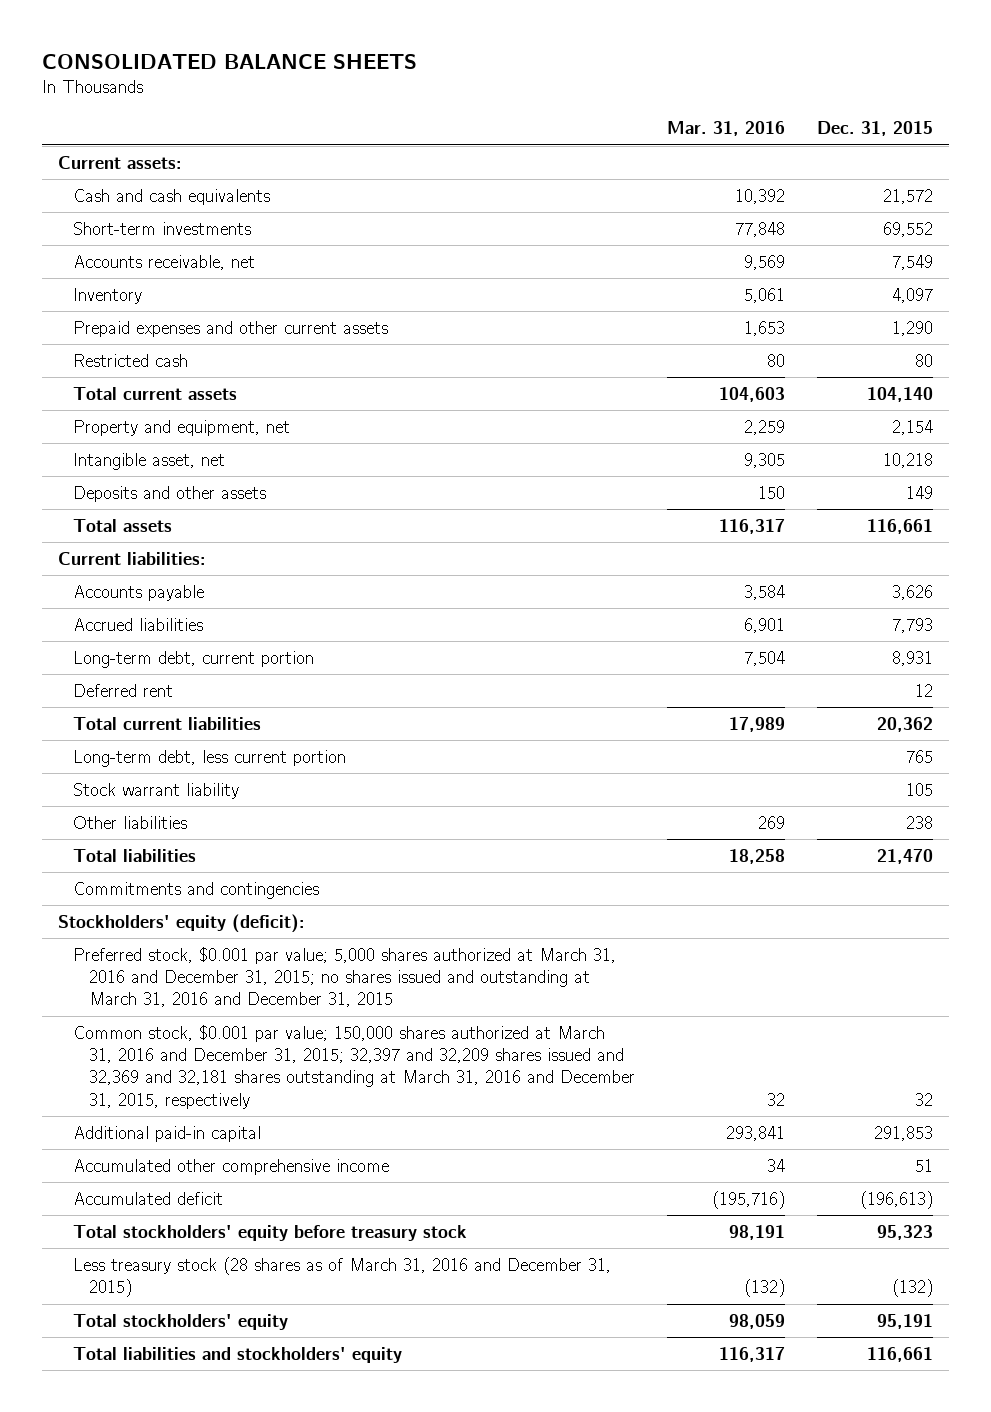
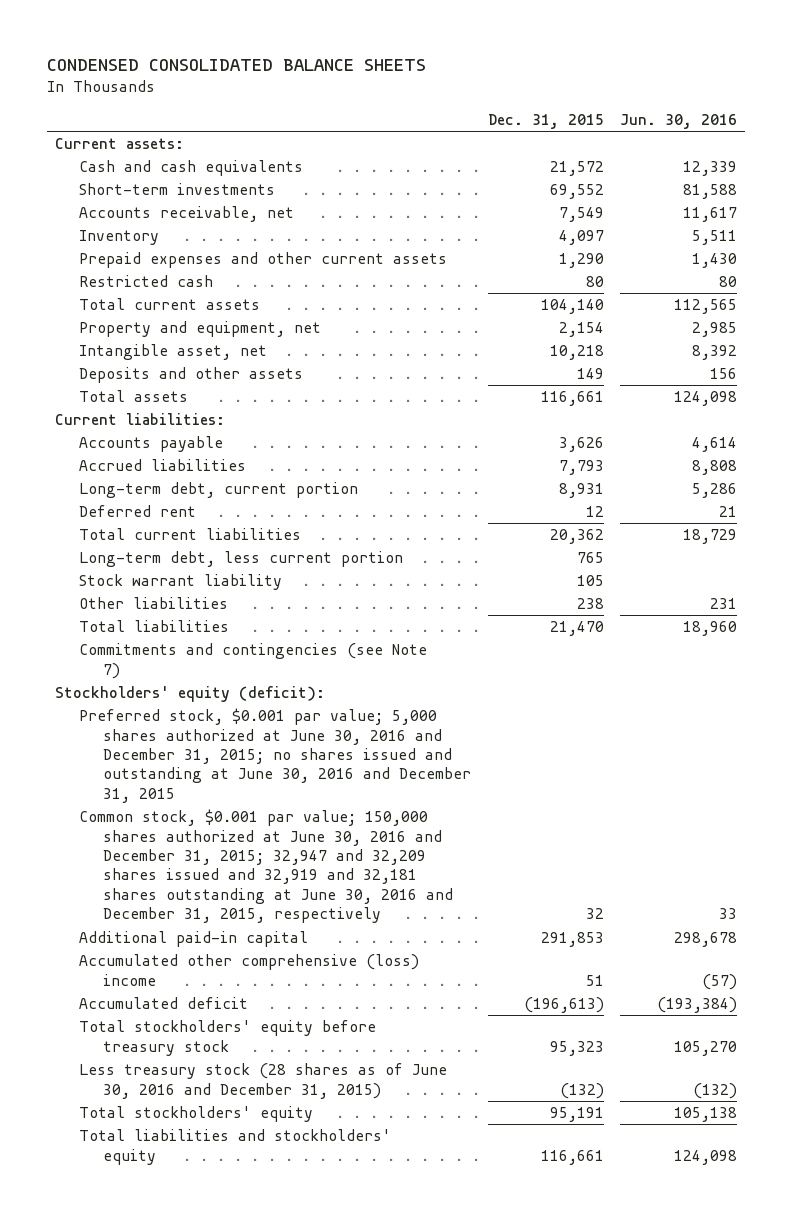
[41,54,417,70] CONSOLIDATED BALANCE SHEETS -> [46,58,426,71] CONDENSED CONSOLIDATED BALANCE SHEETS
[666,121,785,137] Mar. 31, 2016 -> none
none -> [619,113,737,129] Jun. 30, 2016
[73,881,320,899] Commitments and contingencies -> [79,643,428,679] Commitments and contingencies (see Note 7)
[73,946,617,1008] Preferred stock, $0.001 par value; 5,000 shares authorized at March 31, 2016 and December 31, 2015; no shares issued and outstanding at March 31, 2016 and December 31, 2015 -> [79,708,472,803] Preferred stock, $0.001 par value; 5,000 shares authorized at June 30, 2016 and December 31, 2015; no shares issued and outstanding at June 30, 2016 and December 31, 2015
[73,1024,636,1109] Common stock, $0.001 par value; 150,000 shares authorized at March 31, 2016 and December 31, 2015; 32,397 and 32,209 shares issued and 32,369 and 32,181 shares outstanding at March 31, 2016 and December 31, 2015, respectively -> [79,809,454,924] Common stock, $0.001 par value; 150,000 shares authorized at June 30, 2016 and December 31, 2015; 32,947 and 32,209 shares issued and 32,919 and 32,181 shares outstanding at June 30, 2016 and December 31, 2015, respectively
[73,1158,390,1175] Accumulated other comprehensive income -> [79,954,420,986] Accumulated other comprehensive (loss) income
[73,1256,612,1298] Less treasury stock (28 shares as of March 31, 2016 and December 31, 2015) -> [79,1063,448,1099] Less treasury stock (28 shares as of June 30, 2016 and December 31, 2015)

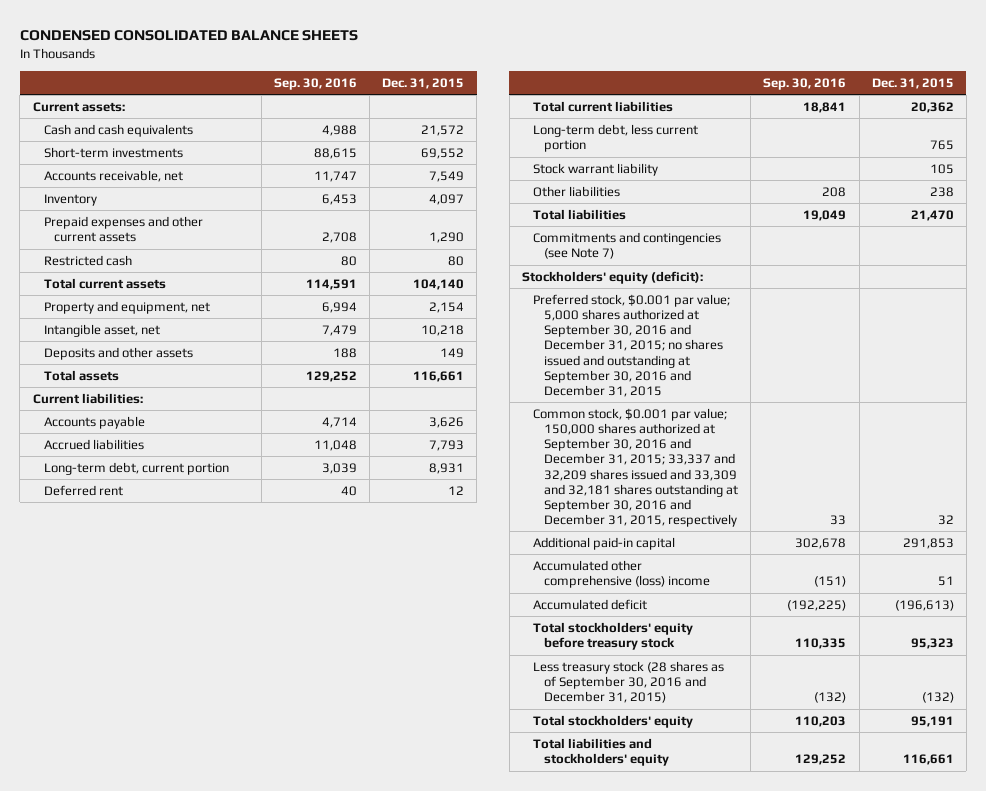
[619,113,737,129] Jun. 30, 2016 -> none
none -> [273,77,357,90] Sep. 30, 2016
[79,708,472,803] Preferred stock, $0.001 par value; 5,000 shares authorized at June 30, 2016 and December 31, 2015; no shares issued and outstanding at June 30, 2016 and December 31, 2015 -> [533,293,731,397] Preferred stock, $0.001 par value; 5,000 shares authorized at September 30, 2016 and December 31, 2015; no shares issued and outstanding at September 30, 2016 and December 31, 2015
[79,809,454,924] Common stock, $0.001 par value; 150,000 shares authorized at June 30, 2016 and December 31, 2015; 32,947 and 32,209 shares issued and 32,919 and 32,181 shares outstanding at June 30, 2016 and December 31, 2015, respectively -> [533,407,739,527] Common stock, $0.001 par value; 150,000 shares authorized at September 30, 2016 and December 31, 2015; 33,337 and 32,209 shares issued and 33,309 and 32,181 shares outstanding at September 30, 2016 and December 31, 2015, respectively
[79,1063,448,1099] Less treasury stock (28 shares as of June 30, 2016 and December 31, 2015) -> [533,660,725,704] Less treasury stock (28 shares as of September 30, 2016 and December 31, 2015)

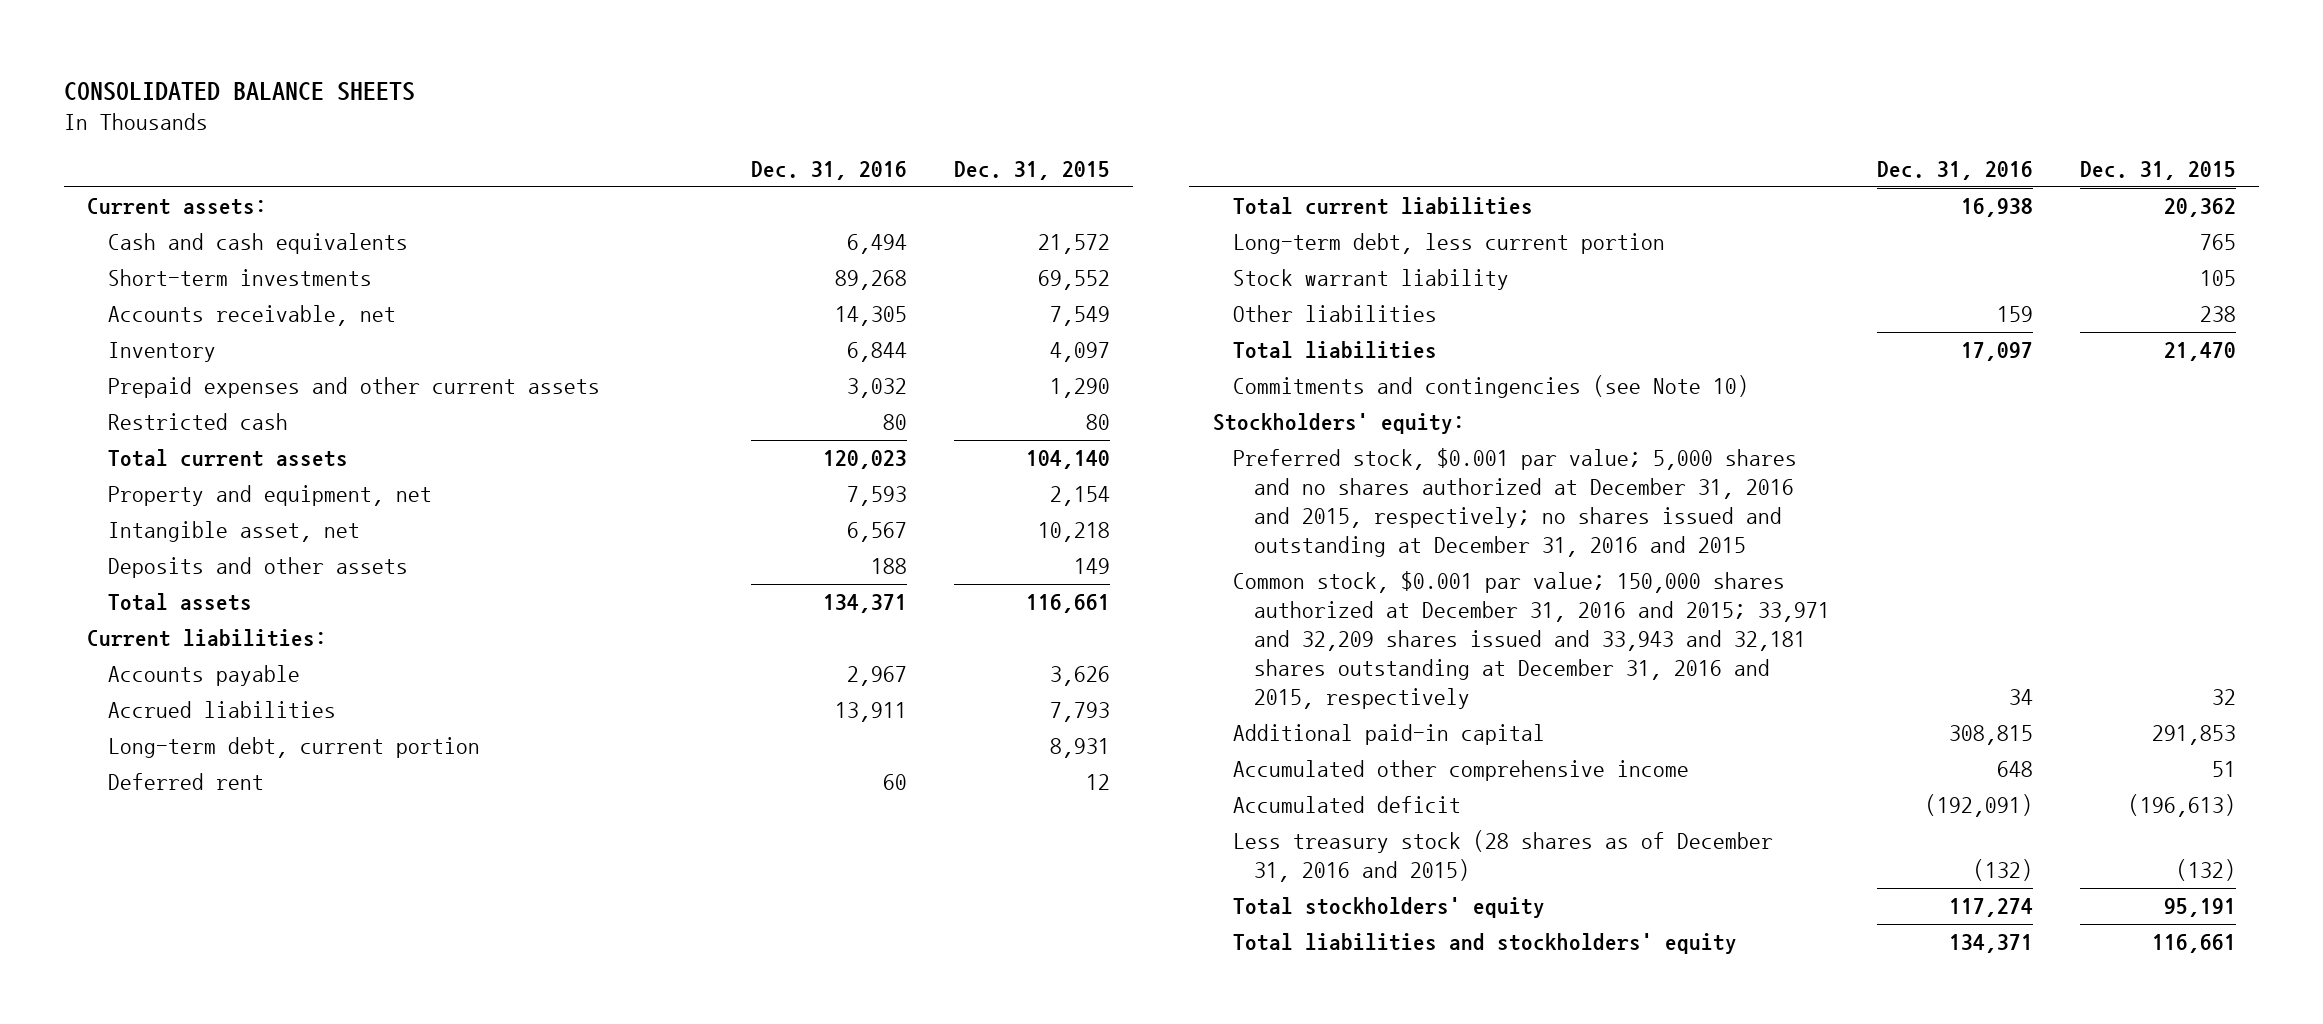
[19,30,358,42] CONDENSED CONSOLIDATED BALANCE SHEETS -> [63,81,415,101] CONSOLIDATED BALANCE SHEETS
[273,77,357,90] Sep. 30, 2016 -> none
none -> [751,161,908,181] Dec. 31, 2016
[533,231,722,260] Commitments and contingencies (see Note 7) -> [1233,375,1750,399] Commitments and contingencies (see Note 10)
[522,270,704,284] Stockholders' equity (deficit): -> [1212,413,1465,435] Stockholders' equity:
[533,293,731,397] Preferred stock, $0.001 par value; 5,000 shares authorized at September 30, 2016 and December 31, 2015; no shares issued and outstanding at September 30, 2016 and December 31, 2015 -> [1233,448,1798,558] Preferred stock, $0.001 par value; 5,000 shares and no shares authorized at December 31, 2016 and 2015, respectively; no shares issued and outstanding at December 31, 2016 and 2015
[533,407,739,527] Common stock, $0.001 par value; 150,000 shares authorized at September 30, 2016 and December 31, 2015; 33,337 and 32,209 shares issued and 33,309 and 32,181 shares outstanding at September 30, 2016 and December 31, 2015, respectively -> [1233,571,1831,710] Common stock, $0.001 par value; 150,000 shares authorized at December 31, 2016 and 2015; 33,971 and 32,209 shares issued and 33,943 and 32,181 shares outstanding at December 31, 2016 and 2015, respectively
[533,559,711,589] Accumulated other comprehensive (loss) income -> [1233,760,1690,782] Accumulated other comprehensive income
[533,621,694,651] Total stockholders' equity before treasury stock -> none
[533,660,725,704] Less treasury stock (28 shares as of September 30, 2016 and December 31, 2015) -> [1233,830,1774,883] Less treasury stock (28 shares as of December 31, 2016 and 2015)

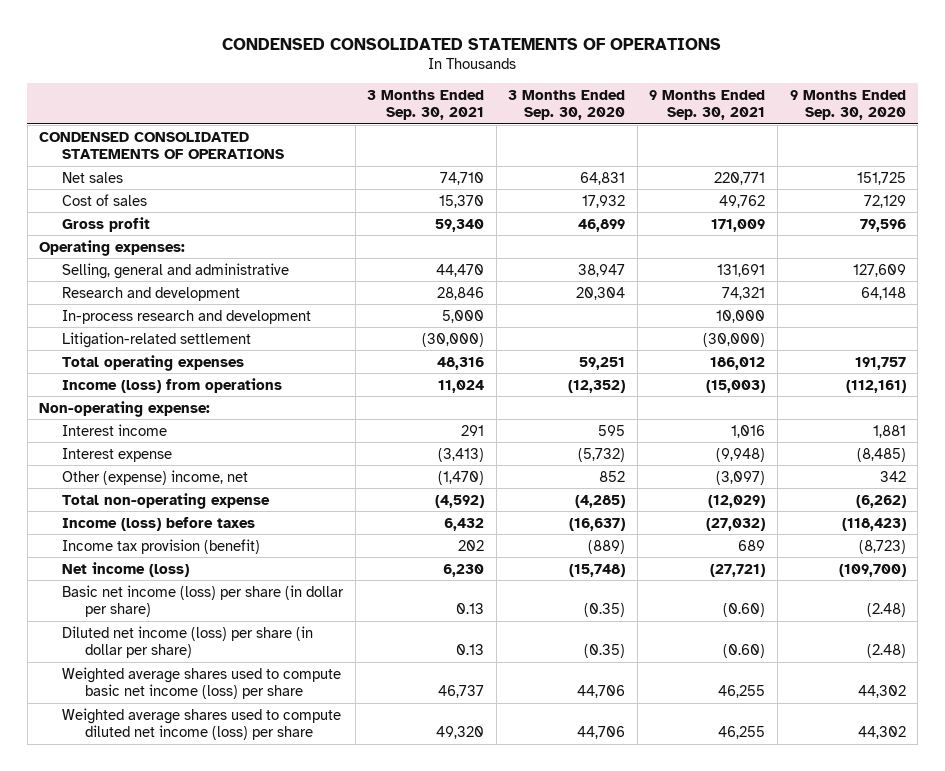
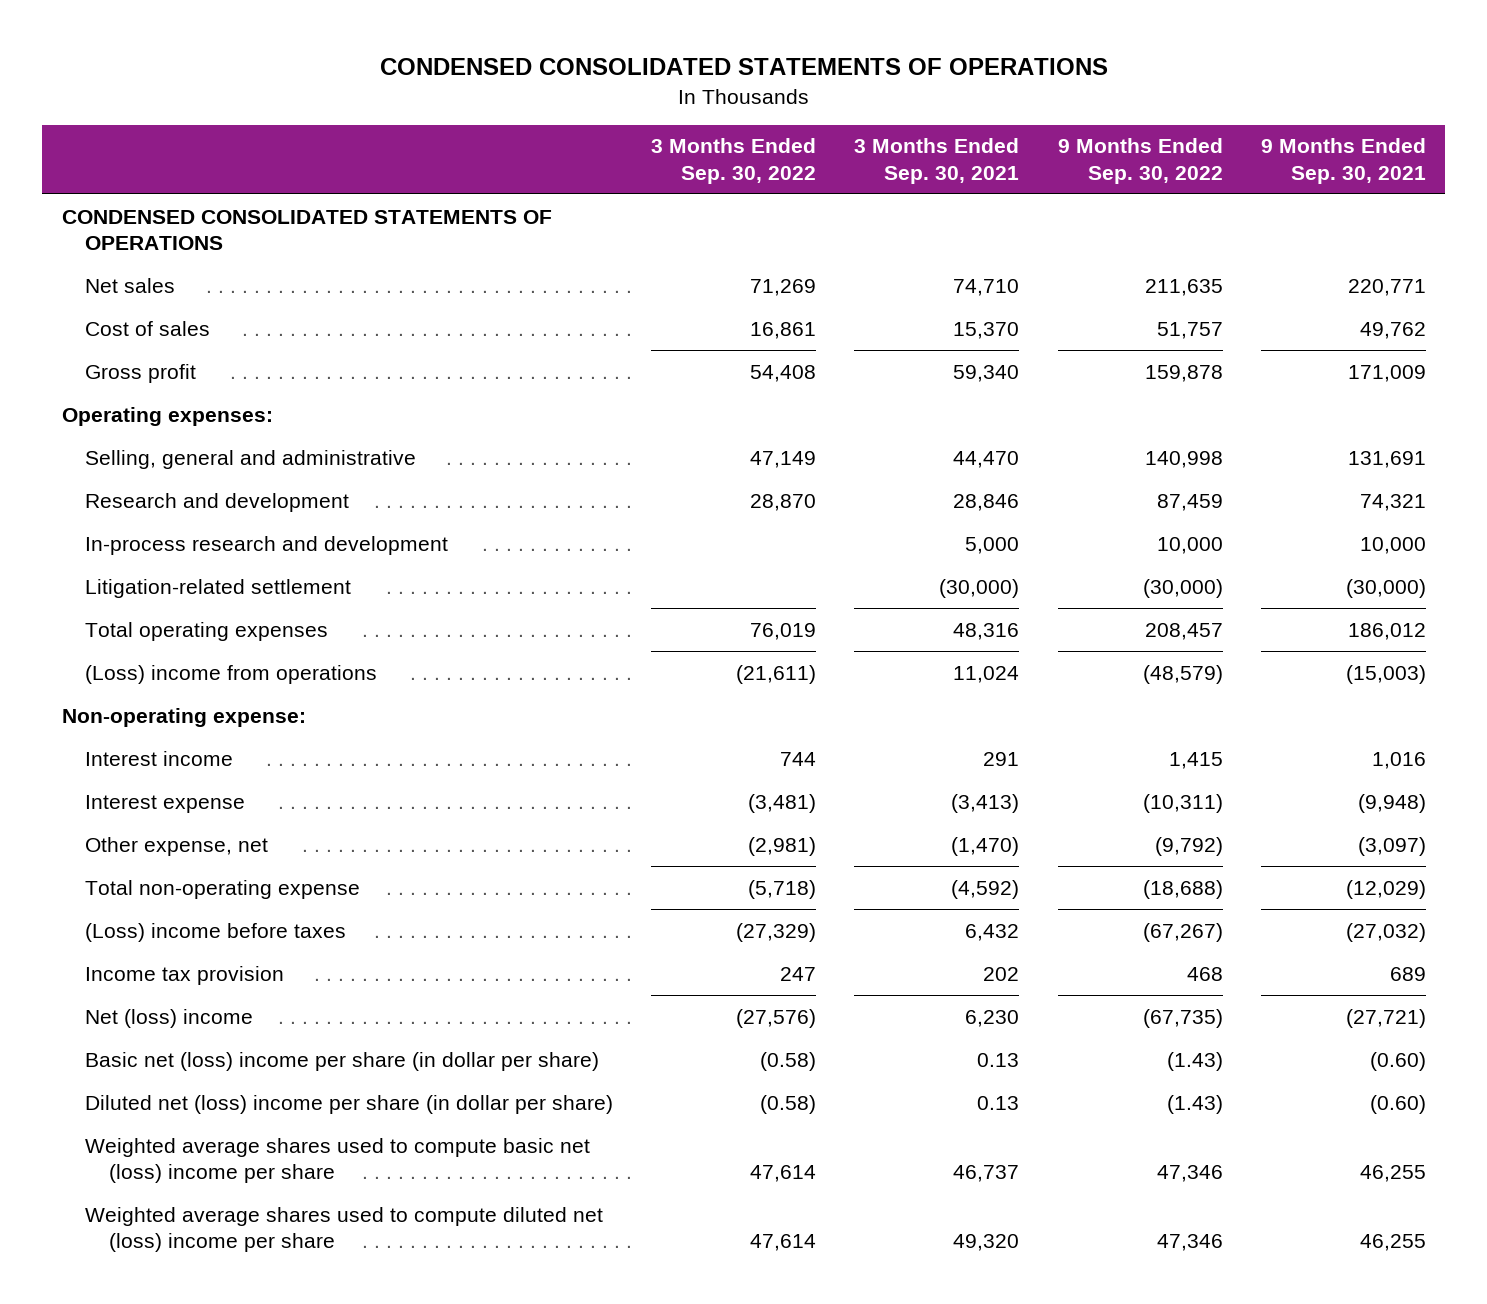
[508,89,626,121] 3 Months Ended Sep. 30, 2020 -> none
[789,89,906,121] 9 Months Ended Sep. 30, 2020 -> none
none -> [651,138,817,184] 3 Months Ended Sep. 30, 2022
none -> [1057,138,1223,184] 9 Months Ended Sep. 30, 2022
[62,377,283,393] Income (loss) from operations -> [85,664,378,684] (Loss) income from operations
[62,469,249,485] Other (expense) income, net -> [85,836,269,856] Other expense, net
[62,516,256,531] Income (loss) before taxes -> [85,922,347,942] (Loss) income before taxes
[62,538,261,554] Income tax provision (benefit) -> [85,965,285,985] Income tax provision
[62,561,190,577] Net income (loss) -> [85,1008,254,1028] Net (loss) income
[62,584,345,617] Basic net income (loss) per share (in dollar per share) -> [85,1051,600,1071] Basic net (loss) income per share (in dollar per share)
[62,625,314,658] Diluted net income (loss) per share (in dollar per share) -> [85,1094,614,1114] Diluted net (loss) income per share (in dollar per share)
[62,666,342,699] Weighted average shares used to compute basic net income (loss) per share -> [85,1137,591,1184] Weighted average shares used to compute basic net (loss) income per share
[62,707,342,740] Weighted average shares used to compute diluted net income (loss) per share -> [85,1206,604,1253] Weighted average shares used to compute diluted net (loss) income per share

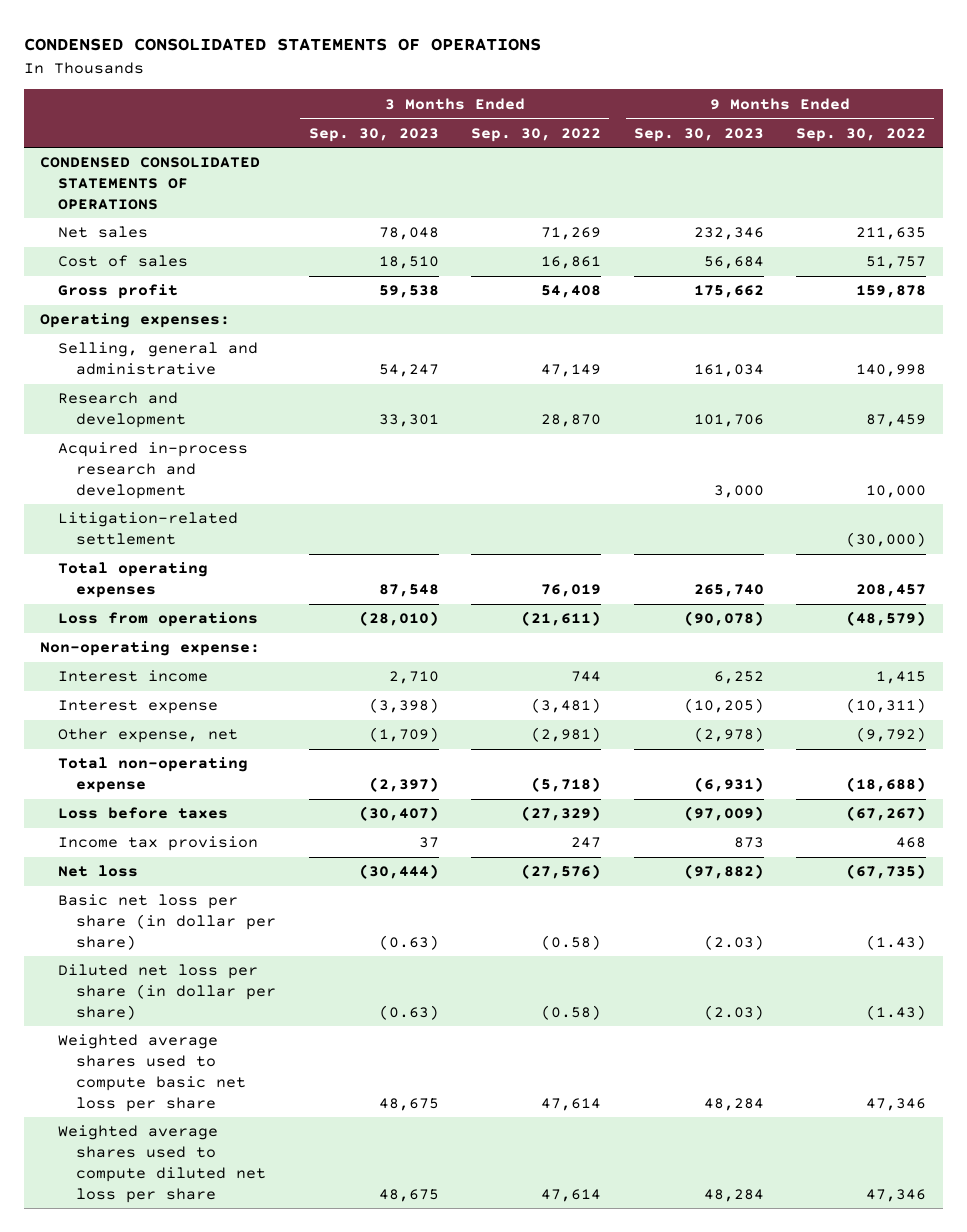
[854,138,1020,184] 3 Months Ended Sep. 30, 2021 -> none
[1260,138,1426,184] 9 Months Ended Sep. 30, 2021 -> none
none -> [308,127,439,142] Sep. 30, 2023
none -> [633,127,764,142] Sep. 30, 2023
[85,535,449,555] In-process research and development -> [58,442,249,499] Acquired in-process research and development
[85,664,378,684] (Loss) income from operations -> [58,612,259,628] Loss from operations
[85,922,347,942] (Loss) income before taxes -> [58,807,229,820] Loss before taxes
[85,1008,254,1028] Net (loss) income -> [58,865,139,878] Net loss
[85,1051,600,1071] Basic net (loss) income per share (in dollar per share) -> [58,894,276,950] Basic net loss per share (in dollar per share)
[85,1094,614,1114] Diluted net (loss) income per share (in dollar per share) -> [58,964,276,1020] Diluted net loss per share (in dollar per share)
[85,1137,591,1184] Weighted average shares used to compute basic net (loss) income per share -> [58,1034,246,1112] Weighted average shares used to compute basic net loss per share
[85,1206,604,1253] Weighted average shares used to compute diluted net (loss) income per share -> [58,1125,266,1203] Weighted average shares used to compute diluted net loss per share

